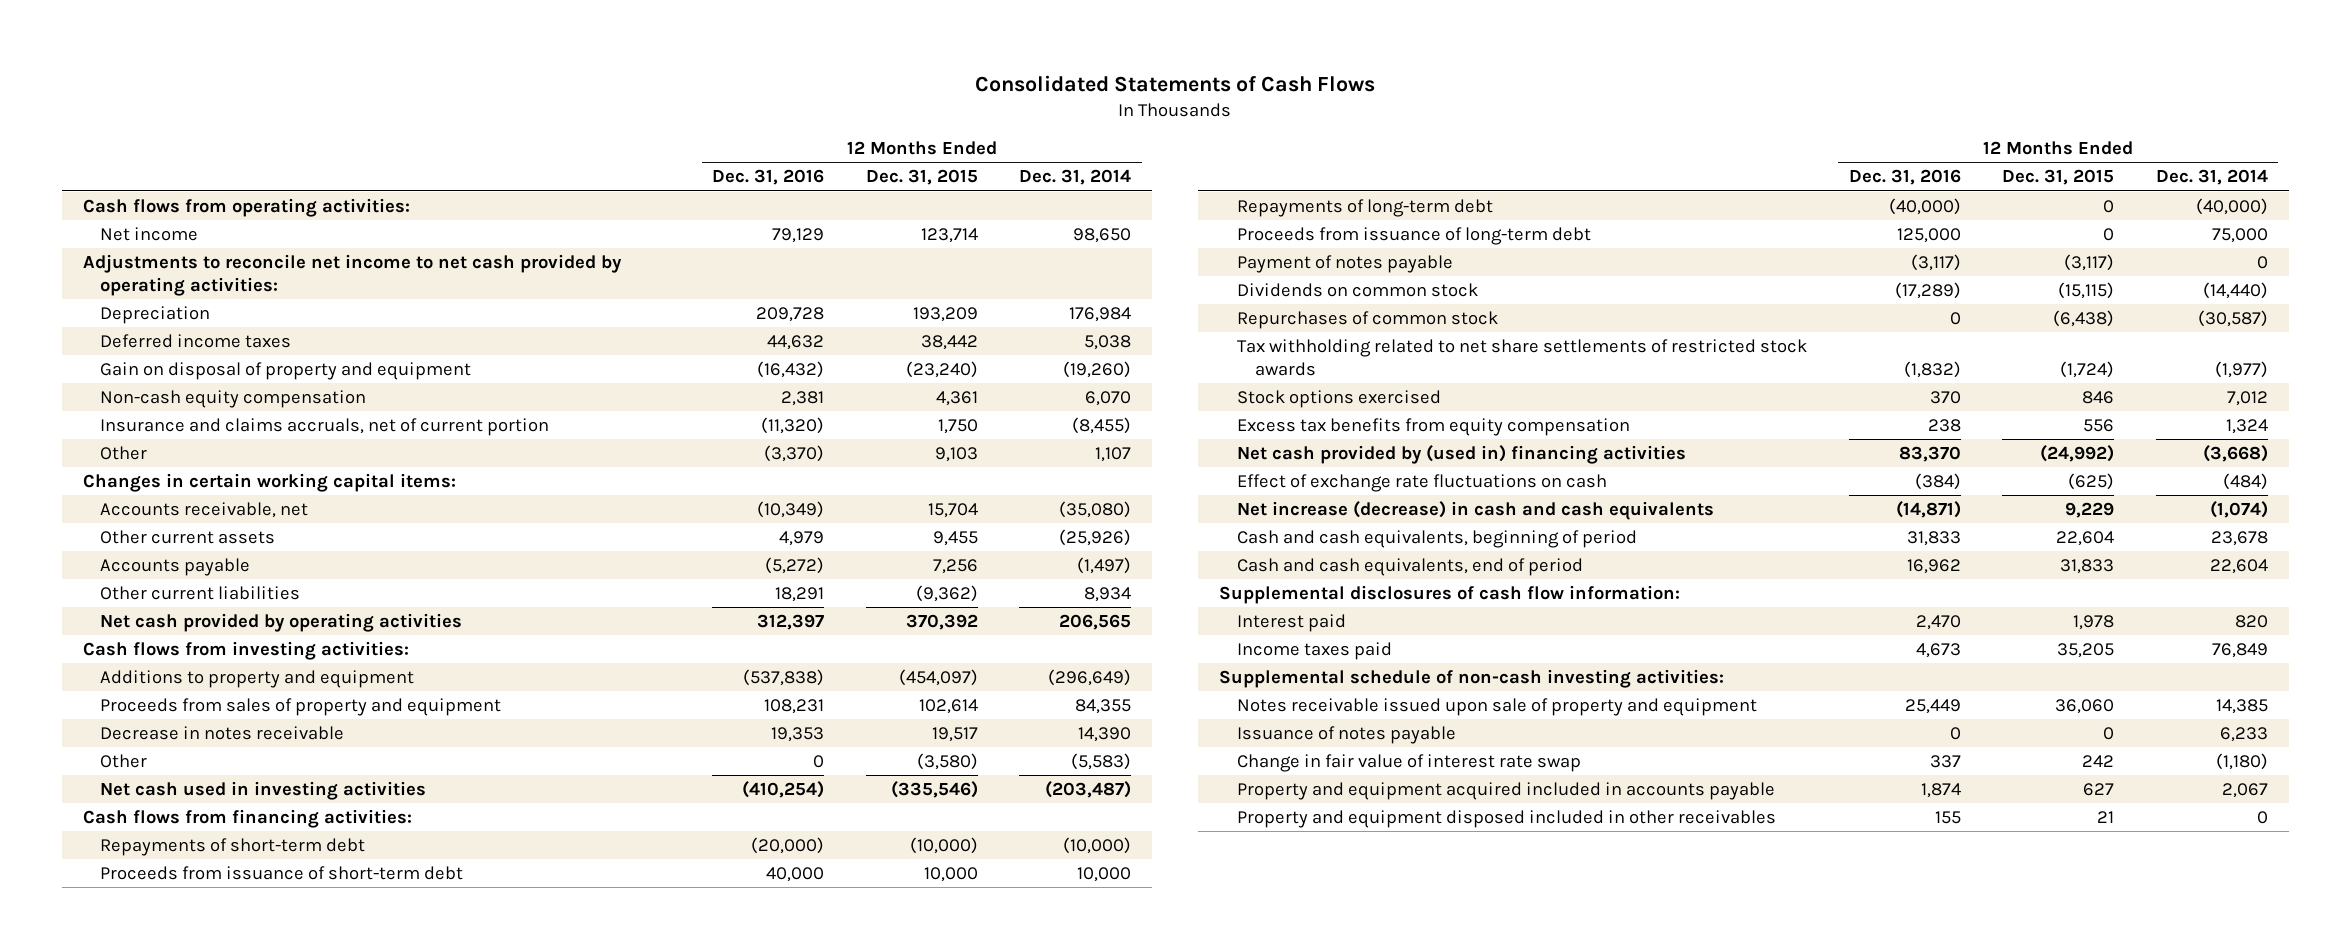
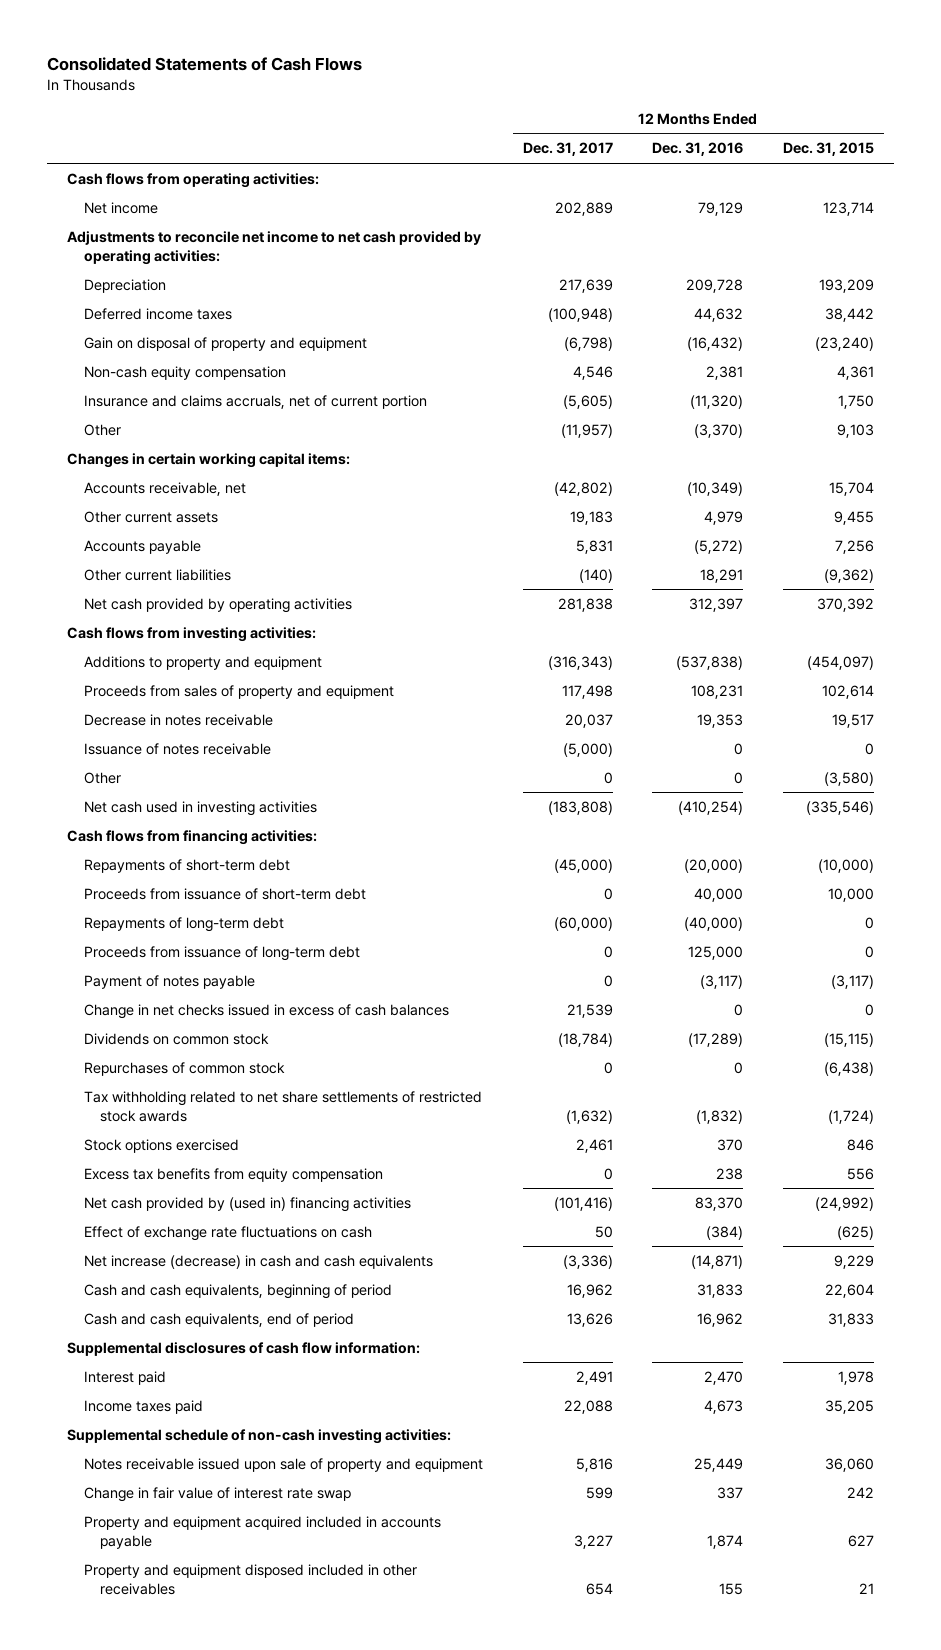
[1019,169,1132,186] Dec. 31, 2014 -> none
none -> [522,142,613,157] Dec. 31, 2017
none -> [83,742,271,755] Issuance of notes receivable
none -> [83,1003,449,1019] Change in net checks issued in excess of cash balances
[1236,726,1456,745] Issuance of notes payable -> none

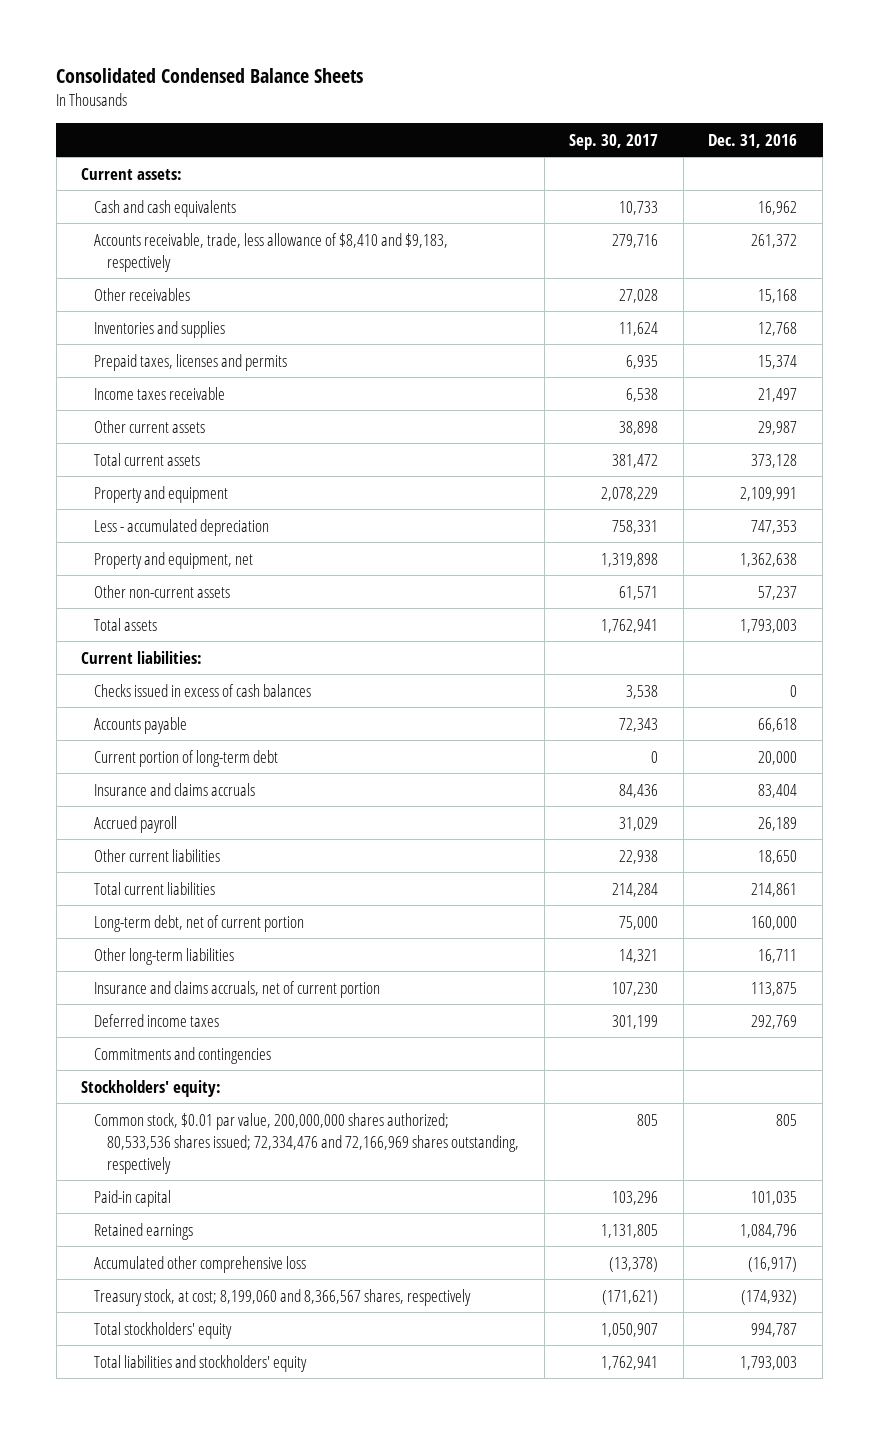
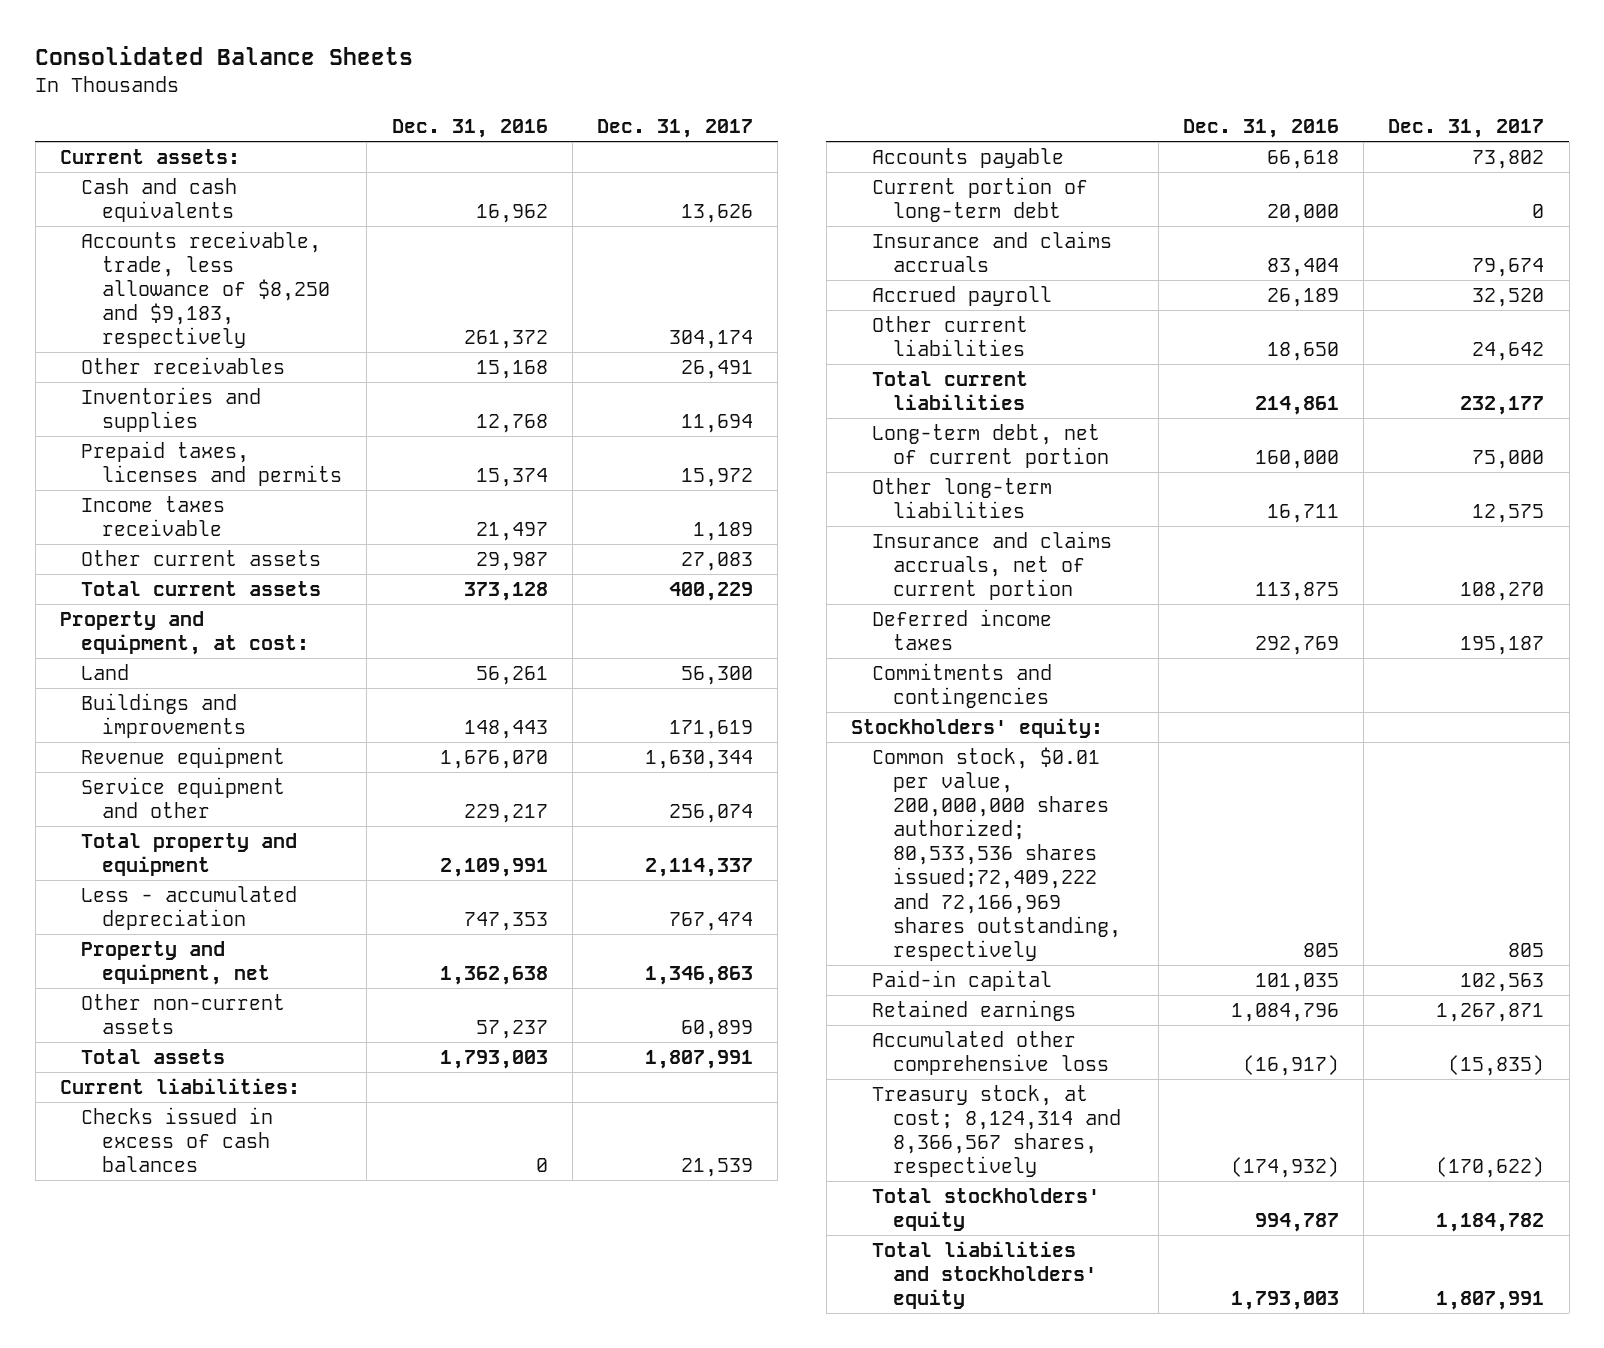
[56,67,364,83] Consolidated Condensed Balance Sheets -> [35,46,414,66] Consolidated Balance Sheets
[569,133,659,150] Sep. 30, 2017 -> none
none -> [597,118,754,138] Dec. 31, 2017
[94,232,449,272] Accounts receivable, trade, less allowance of $8,410 and $9,183, respectively -> [81,230,331,349] Accounts receivable, trade, less allowance of $8,250 and $9,183, respectively
none -> [59,610,310,655] Property and equipment, at cost:
none -> [81,663,130,680] Land
none -> [81,692,247,738] Buildings and improvements
none -> [81,746,286,768] Revenue equipment
none -> [81,776,286,818] Service equipment and other
[94,485,229,503] Property and equipment -> [81,832,298,876] Total property and equipment
[94,1112,520,1174] Common stock, $0.01 par value, 200,000,000 shares authorized; 80,533,536 shares issued; 72,334,476 and 72,166,969 shares outstanding, respectively -> [872,746,1122,961] Common stock, $0.01 per value, 200,000,000 shares authorized; 80,533,536 shares issued;72,409,222 and 72,166,969 shares outstanding, respectively
[94,1288,472,1306] Treasury stock, at cost; 8,199,060 and 8,366,567 shares, respectively -> [872,1084,1122,1178] Treasury stock, at cost; 8,124,314 and 8,366,567 shares, respectively

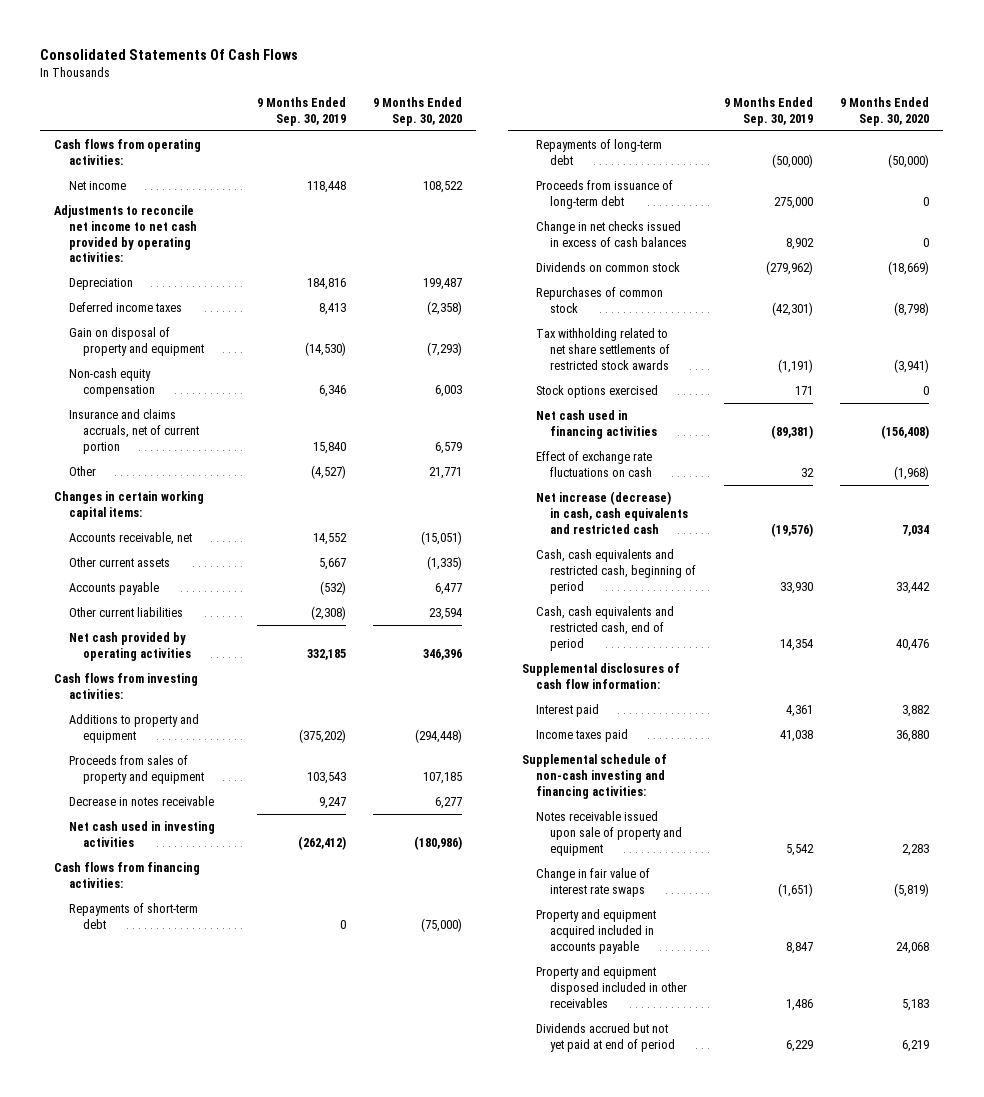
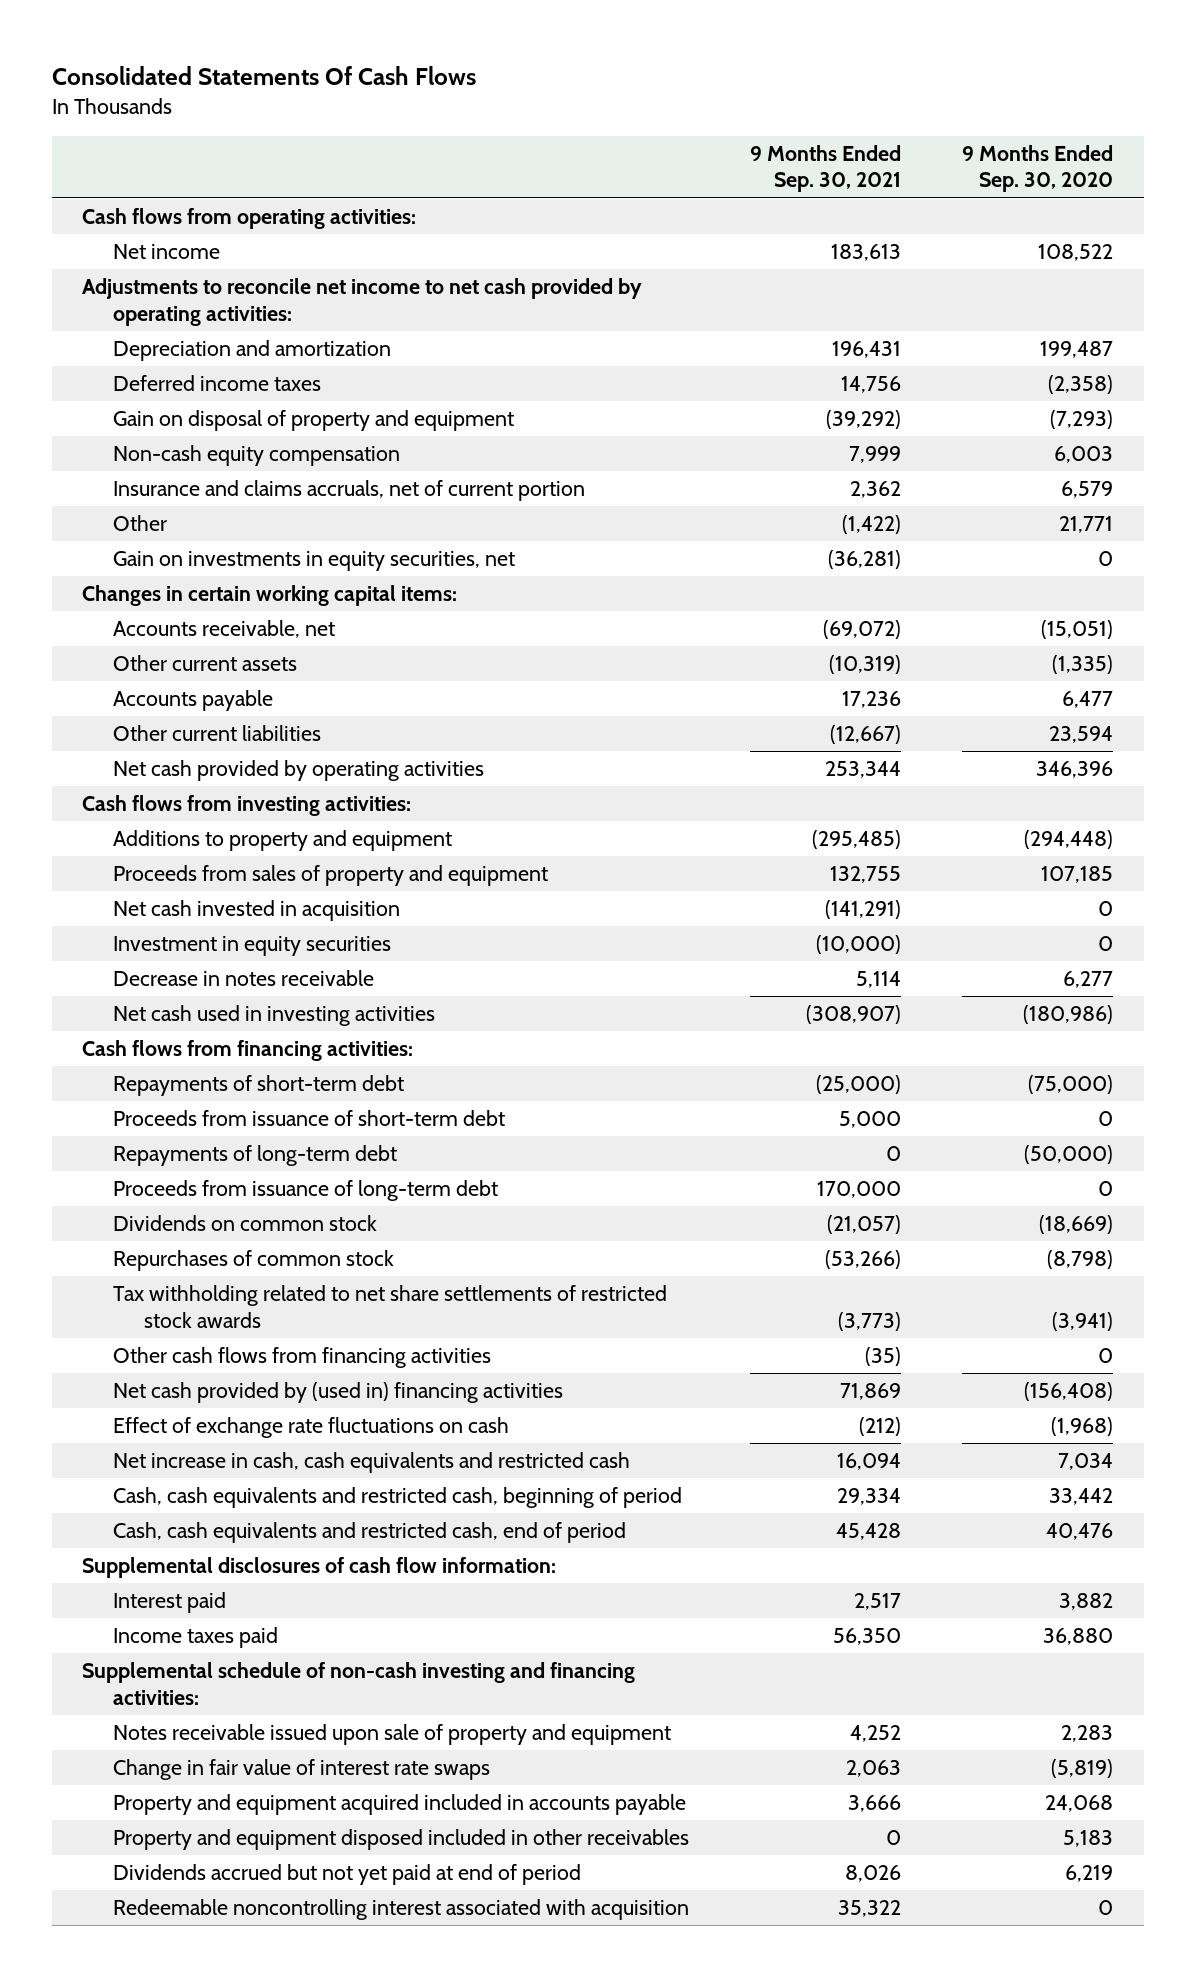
[256,97,346,126] 9 Months Ended Sep. 30, 2019 -> none
none -> [750,144,902,193] 9 Months Ended Sep. 30, 2021
[68,278,133,291] Depreciation -> [113,340,392,362] Depreciation and amortization
none -> [113,551,516,572] Gain on investments in equity securities, net
none -> [113,900,401,922] Net cash invested in acquisition
none -> [113,936,392,957] Investment in equity securities
none -> [113,1110,506,1127] Proceeds from issuance of short-term debt
[535,221,688,247] Change in net checks issued in excess of cash balances -> none
[535,385,658,399] Stock options exercised -> none
none -> [113,1347,492,1369] Other cash flows from financing activities
[535,410,658,439] Net cash used in financing activities -> [113,1382,564,1404] Net cash provided by (used in) financing activities
[535,491,689,534] Net increase (decrease) in cash, cash equivalents and restricted cash -> [113,1452,631,1474] Net increase in cash, cash equivalents and restricted cash
none -> [113,1899,690,1921] Redeemable noncontrolling interest associated with acquisition

